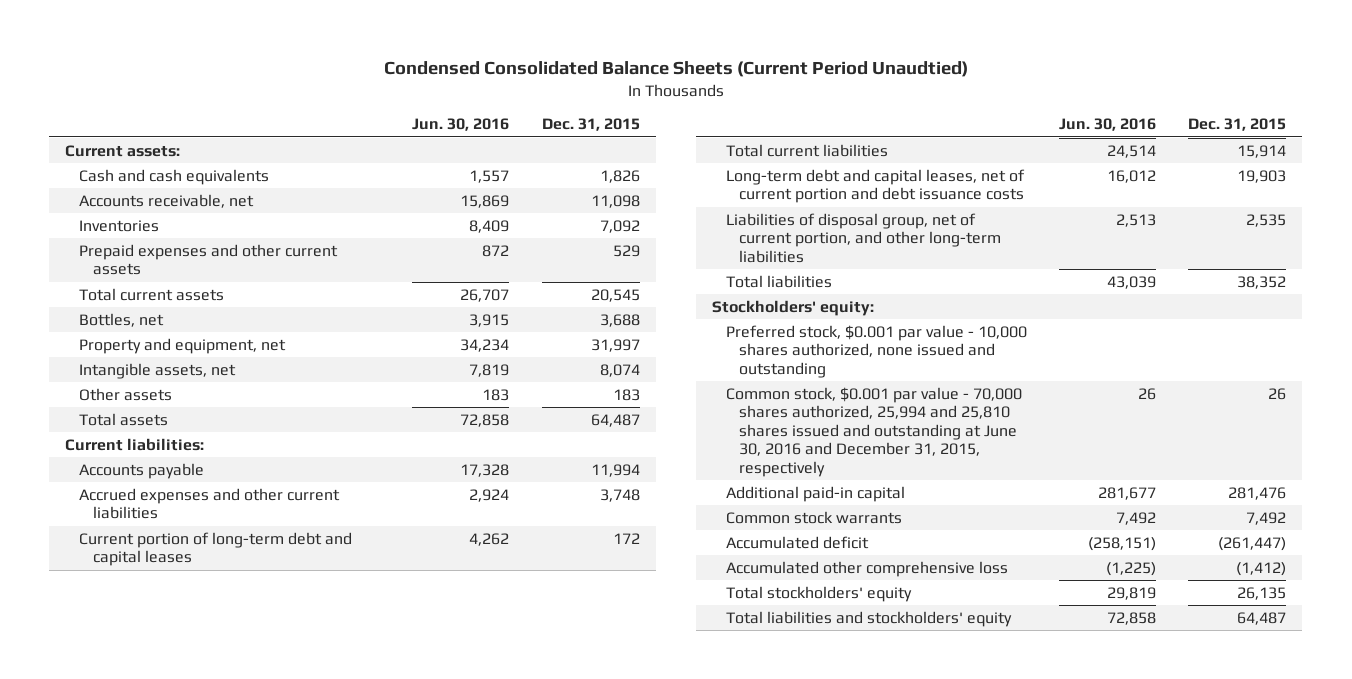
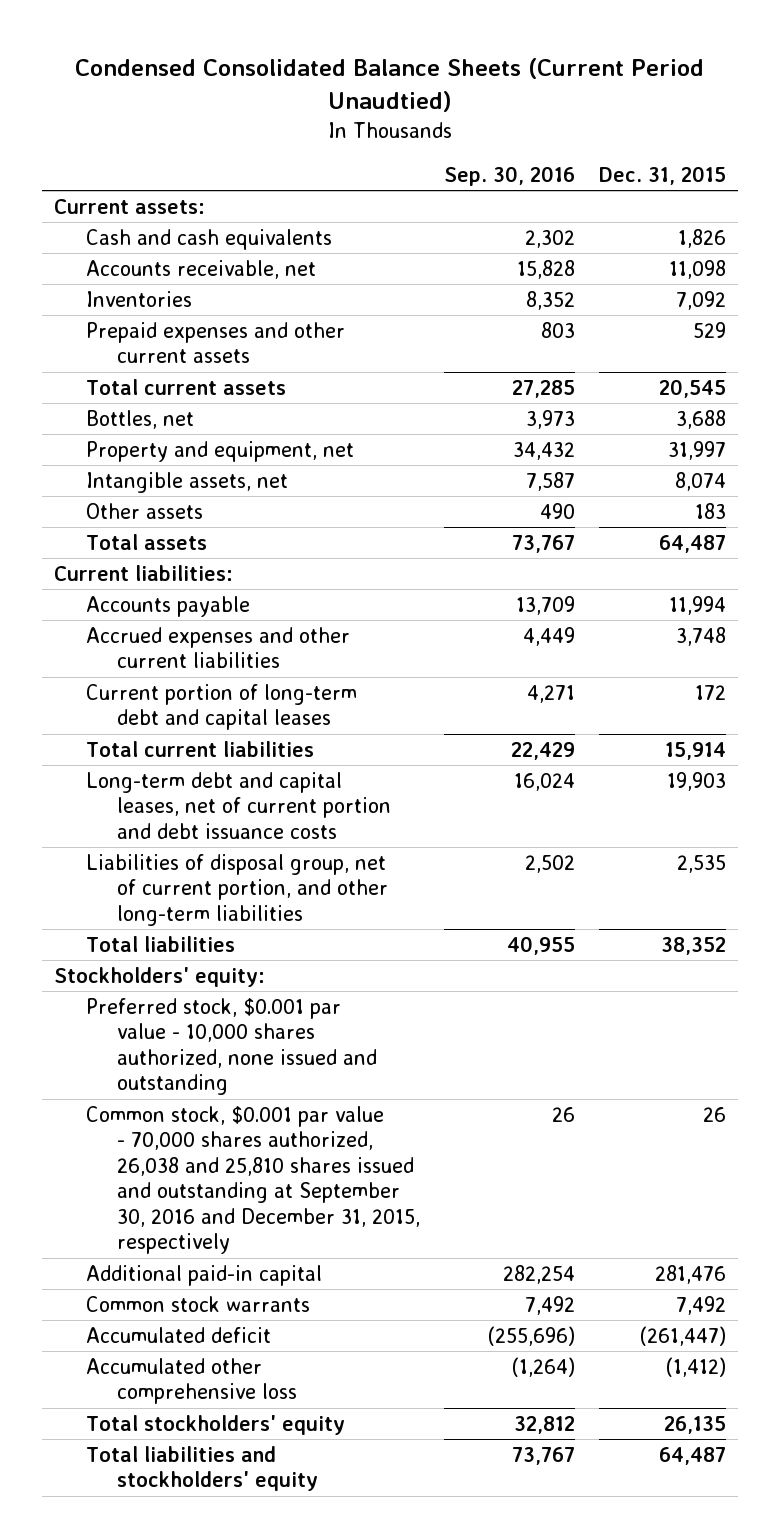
[412,118,510,132] Jun. 30, 2016 -> none
none -> [443,166,575,187] Sep. 30, 2016
[725,386,1022,477] Common stock, $0.001 par value - 70,000 shares authorized, 25,994 and 25,810 shares issued and outstanding at June 30, 2016 and December 31, 2015, respectively -> [85,1105,420,1255] Common stock, $0.001 par value - 70,000 shares authorized, 26,038 and 25,810 shares issued and outstanding at September 30, 2016 and December 31, 2015, respectively

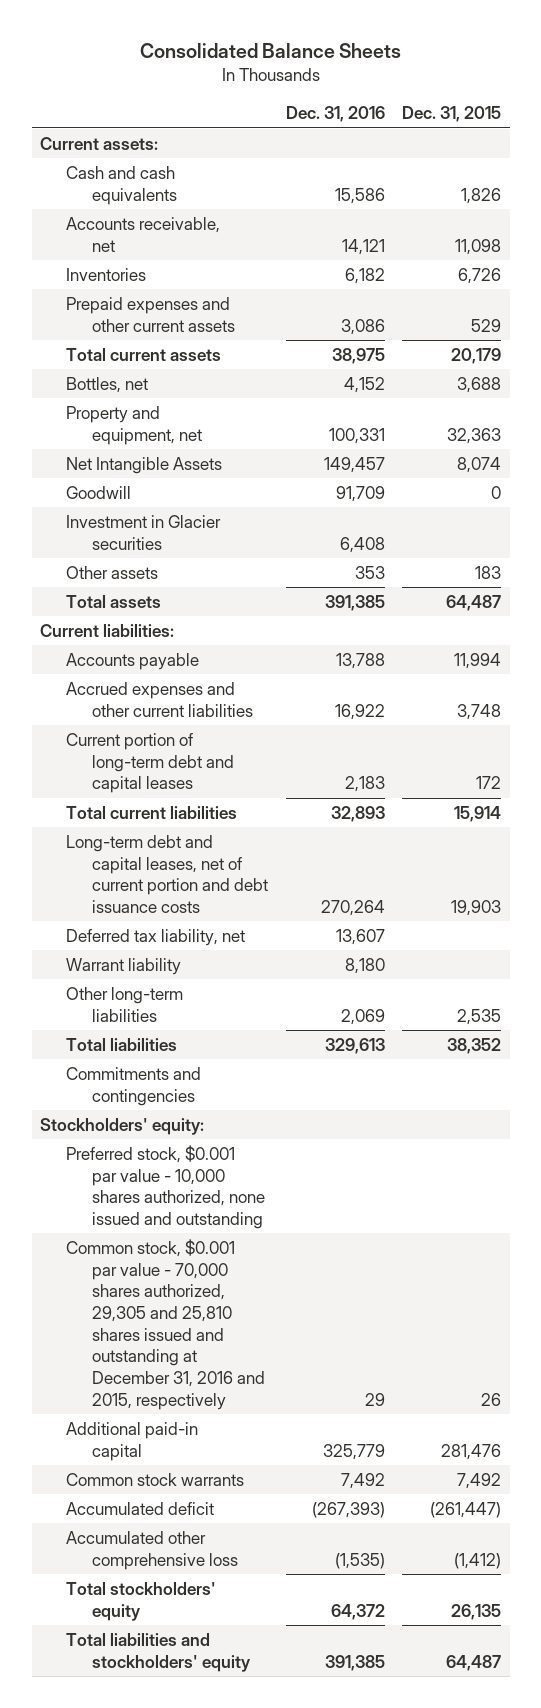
[75,57,705,112] Condensed Consolidated Balance Sheets (Current Period Unaudtied) -> [139,43,401,59] Consolidated Balance Sheets
[443,166,575,187] Sep. 30, 2016 -> none
none -> [285,106,385,123] Dec. 31, 2016
[675,290,726,310] 7,092 -> [458,267,502,284] 6,726
[658,378,726,398] 20,545 -> [451,347,502,364] 20,179
[667,440,726,460] 31,997 -> [447,427,502,444] 32,363
[85,471,288,493] Intangible assets, net -> [66,456,223,474] Net Intangible Assets
none -> [66,485,132,499] Goodwill
none -> [66,514,222,550] Investment in Glacier securities
none -> [66,928,246,946] Deferred tax liability, net
none -> [66,957,182,975] Warrant liability
[85,853,388,926] Liabilities of disposal group, net of current portion, and other long-term liabilities -> [66,986,184,1022] Other long-term liabilities
none -> [66,1066,202,1106] Commitments and contingencies
[85,1105,420,1255] Common stock, $0.001 par value - 70,000 shares authorized, 26,038 and 25,810 shares issued and outstanding at September 30, 2016 and December 31, 2015, respectively -> [66,1238,266,1410] Common stock, $0.001 par value - 70,000 shares authorized, 29,305 and 25,810 shares issued and outstanding at December 31, 2016 and 2015, respectively

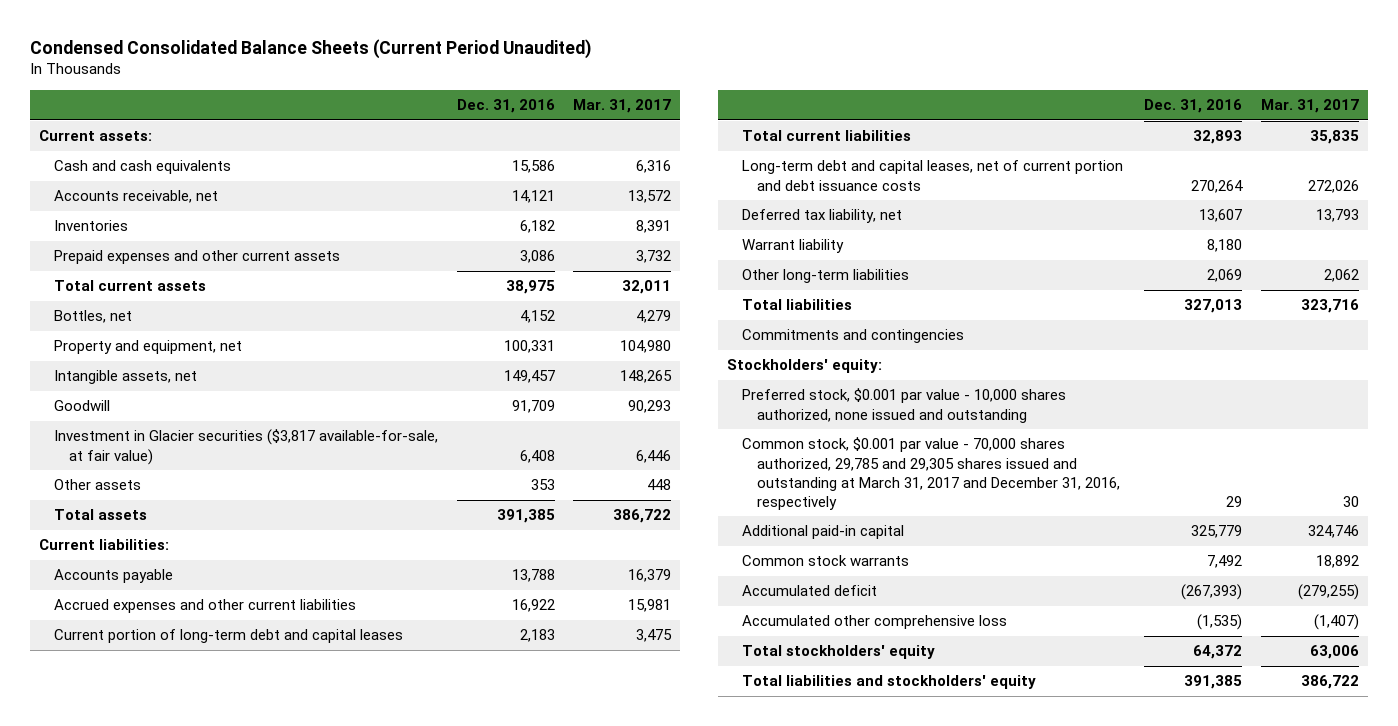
[139,43,401,59] Consolidated Balance Sheets -> [30,38,592,59] Condensed Consolidated Balance Sheets (Current Period Unaudited)
[402,106,502,123] Dec. 31, 2015 -> none
none -> [572,99,671,114] Mar. 31, 2017
[66,456,223,474] Net Intangible Assets -> [54,370,198,385] Intangible assets, net
[66,514,222,550] Investment in Glacier securities -> [54,429,439,465] Investment in Glacier securities ($3,817 available-for-sale, at fair value)
[324,1037,385,1054] 329,613 -> [1184,299,1243,314] 327,013
[66,1238,266,1410] Common stock, $0.001 par value - 70,000 shares authorized, 29,305 and 25,810 shares issued and outstanding at December 31, 2016 and 2015, respectively -> [742,437,1121,510] Common stock, $0.001 par value - 70,000 shares authorized, 29,785 and 29,305 shares issued and outstanding at March 31, 2017 and December 31, 2016, respectively

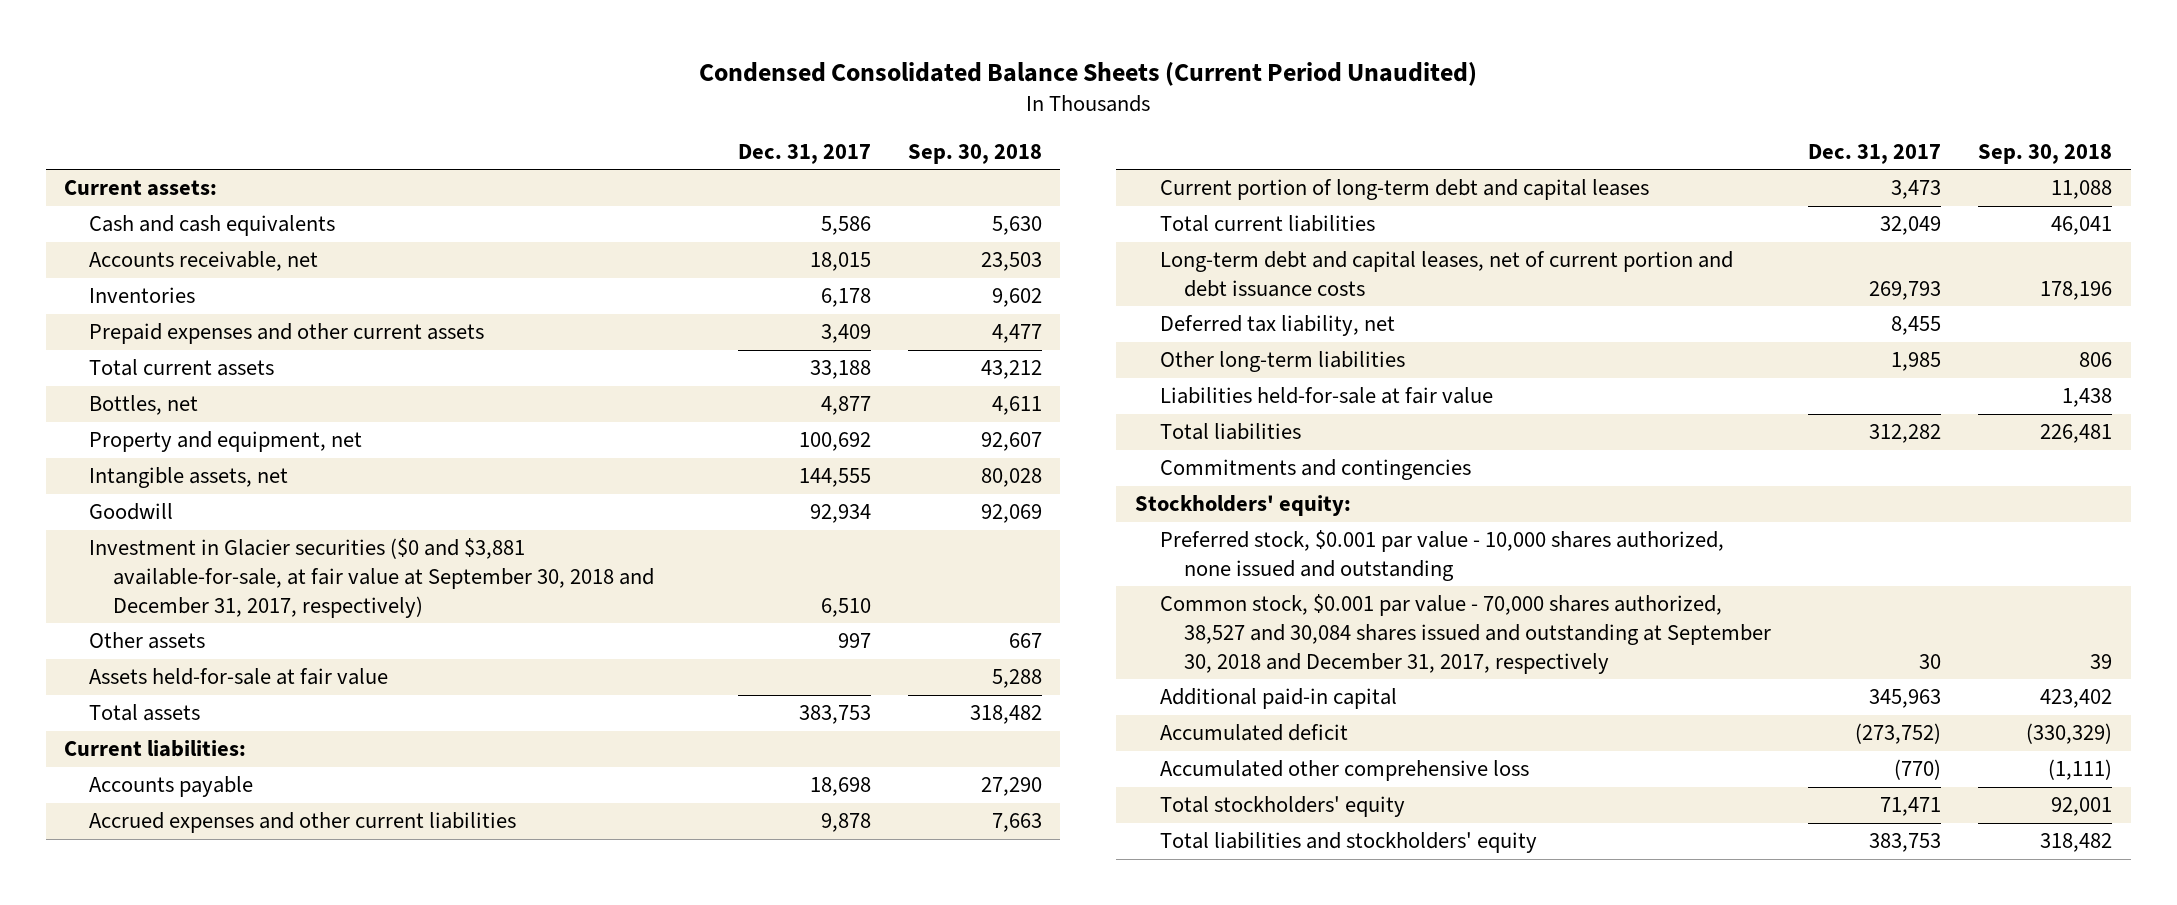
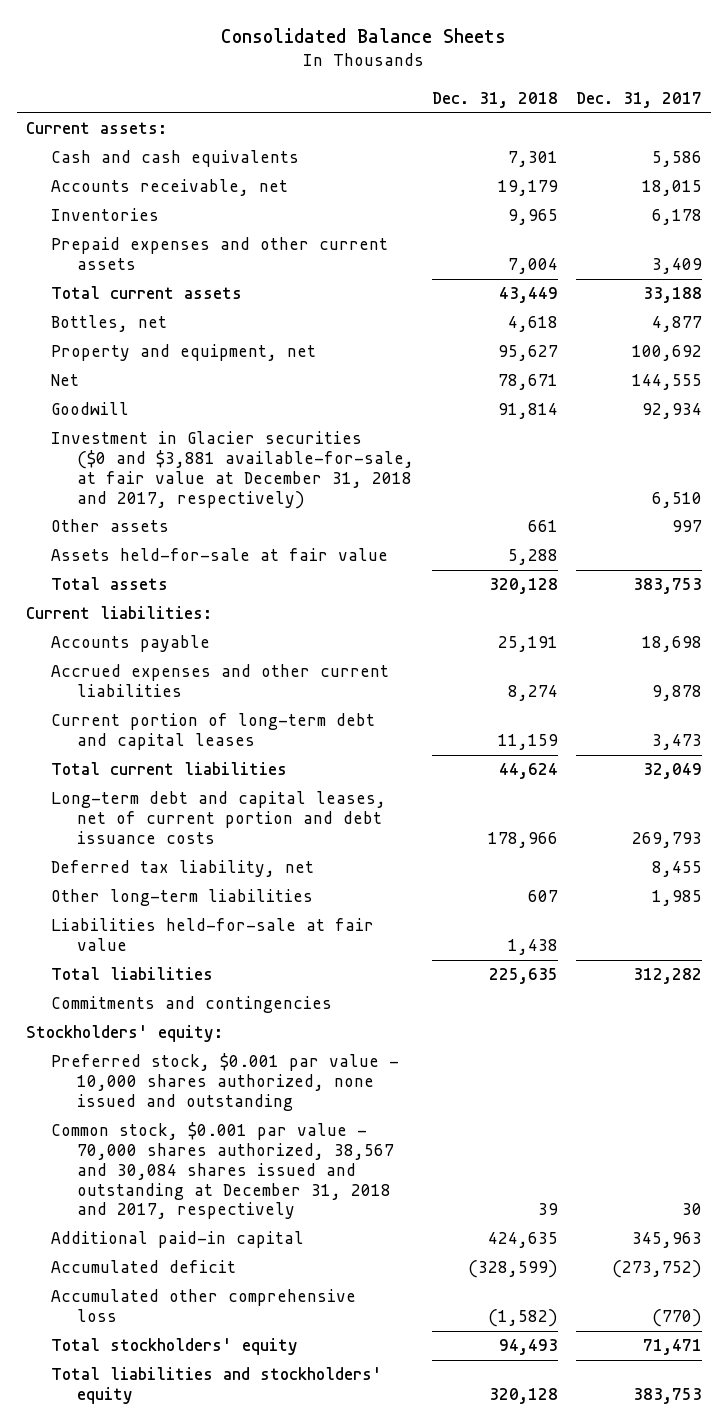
[699,61,1478,86] Condensed Consolidated Balance Sheets (Current Period Unaudited) -> [220,28,506,44] Consolidated Balance Sheets
[907,143,1042,164] Sep. 30, 2018 -> none
none -> [431,91,558,108] Dec. 31, 2018
[88,467,288,489] Intangible assets, net -> [51,374,80,387] Net
[88,538,655,618] Investment in Glacier securities ($0 and $3,881 available-for-sale, at fair value at September 30, 2018 and December 31, 2017, respectively) -> [51,431,414,509] Investment in Glacier securities ($0 and $3,881 available-for-sale, at fair value at December 31, 2018 and 2017, respectively)
[1159,594,1771,674] Common stock, $0.001 par value - 70,000 shares authorized, 38,527 and 30,084 shares issued and outstanding at September 30, 2018 and December 31, 2017, respectively -> [51,1122,394,1220] Common stock, $0.001 par value - 70,000 shares authorized, 38,567 and 30,084 shares issued and outstanding at December 31, 2018 and 2017, respectively

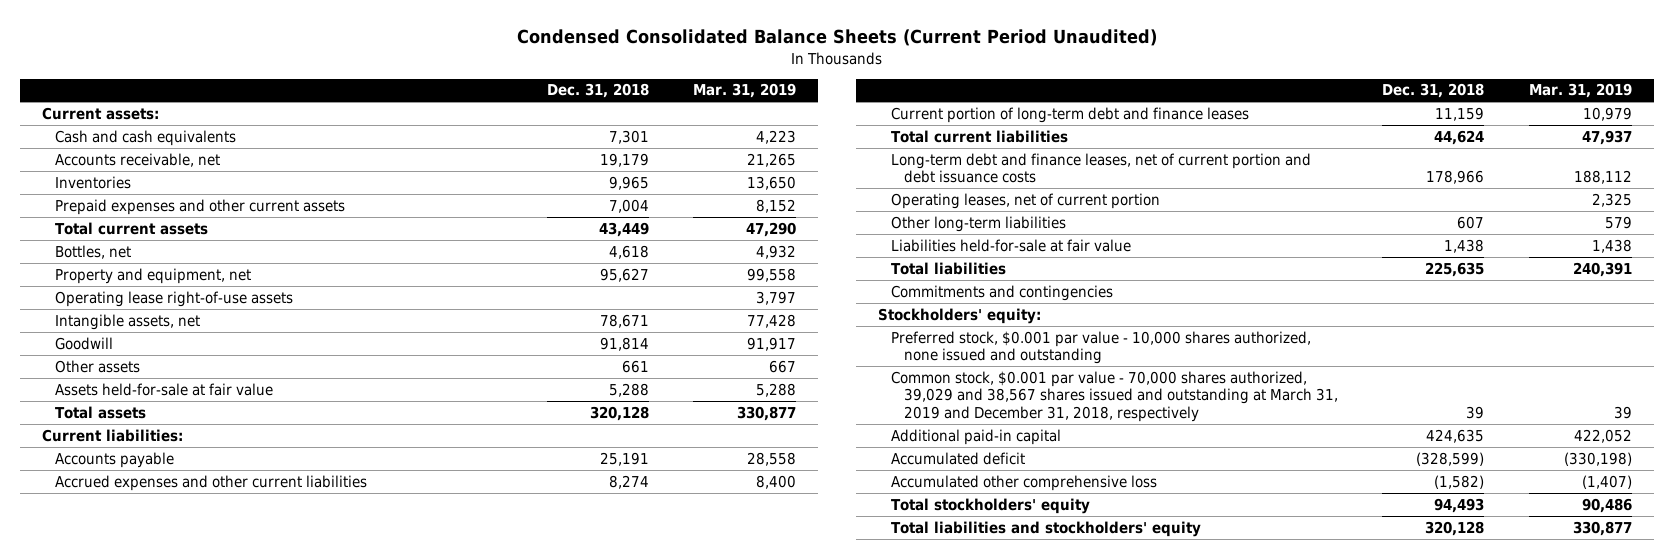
[220,28,506,44] Consolidated Balance Sheets -> [517,29,1158,47] Condensed Consolidated Balance Sheets (Current Period Unaudited)
[575,91,702,108] Dec. 31, 2017 -> none
none -> [693,83,797,99] Mar. 31, 2019
none -> [55,290,294,307] Operating lease right-of-use assets
[51,374,80,387] Net -> [55,313,201,330] Intangible assets, net
[51,431,414,509] Investment in Glacier securities ($0 and $3,881 available-for-sale, at fair value at December 31, 2018 and 2017, respectively) -> none
[51,713,376,751] Current portion of long-term debt and capital leases -> [890,106,1249,123] Current portion of long-term debt and finance leases
[51,860,315,878] Deferred tax liability, net -> none
[51,791,387,844] Long-term debt and capital leases, net of current portion and debt issuance costs -> [890,152,1311,184] Long-term debt and finance leases, net of current portion and debt issuance costs
none -> [890,192,1160,209] Operating leases, net of current portion
[51,1122,394,1220] Common stock, $0.001 par value - 70,000 shares authorized, 38,567 and 30,084 shares issued and outstanding at December 31, 2018 and 2017, respectively -> [890,370,1338,422] Common stock, $0.001 par value - 70,000 shares authorized, 39,029 and 38,567 shares issued and outstanding at March 31, 2019 and December 31, 2018, respectively

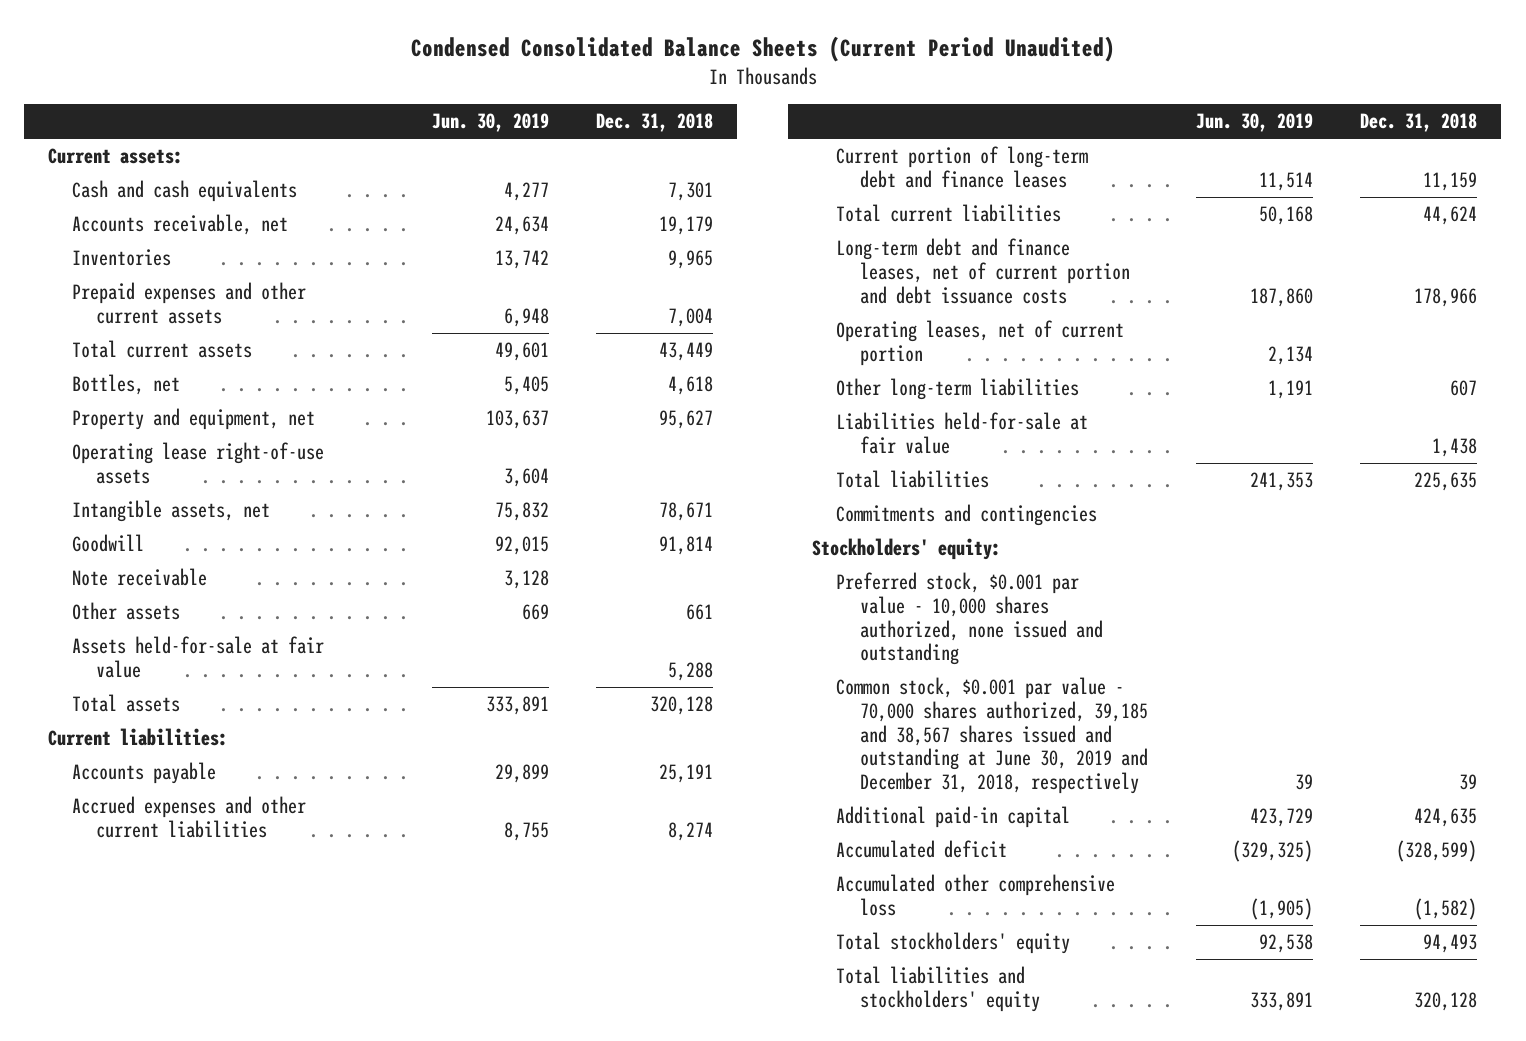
[693,83,797,99] Mar. 31, 2019 -> none
none -> [431,113,549,133] Jun. 30, 2019
none -> [72,568,208,587] Note receivable
[890,370,1338,422] Common stock, $0.001 par value - 70,000 shares authorized, 39,029 and 38,567 shares issued and outstanding at March 31, 2019 and December 31, 2018, respectively -> [835,677,1148,795] Common stock, $0.001 par value - 70,000 shares authorized, 39,185 and 38,567 shares issued and outstanding at June 30, 2019 and December 31, 2018, respectively

